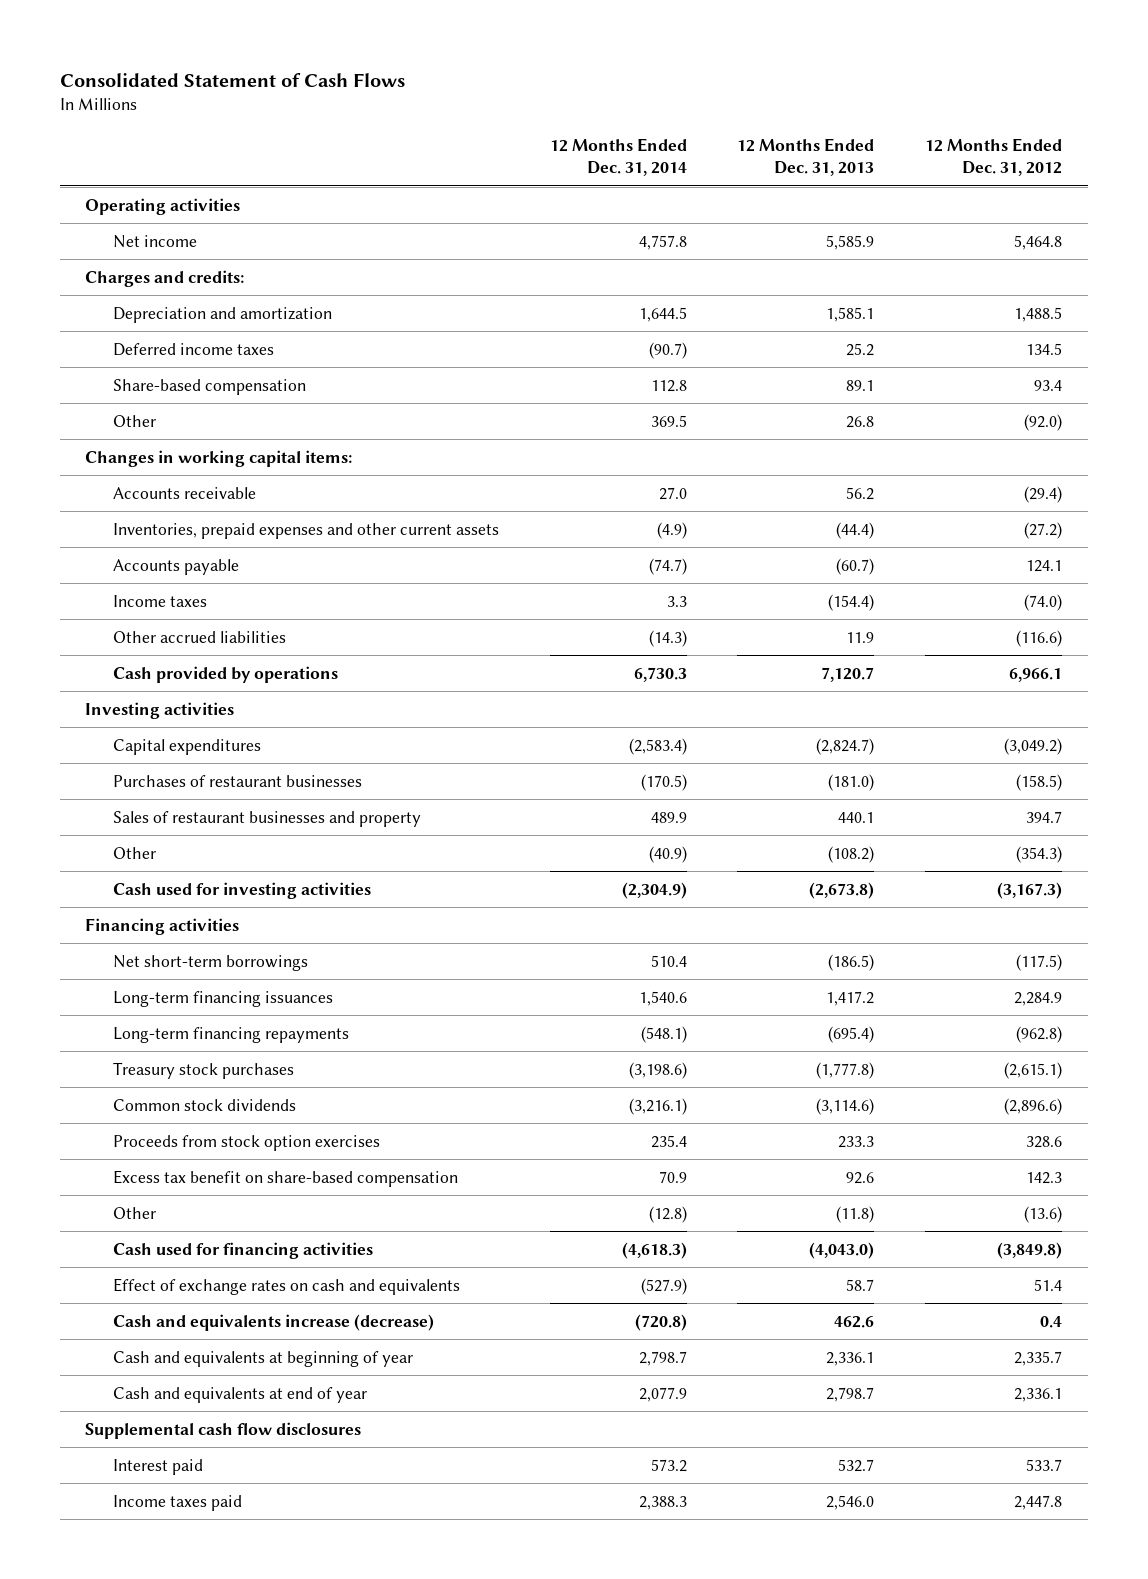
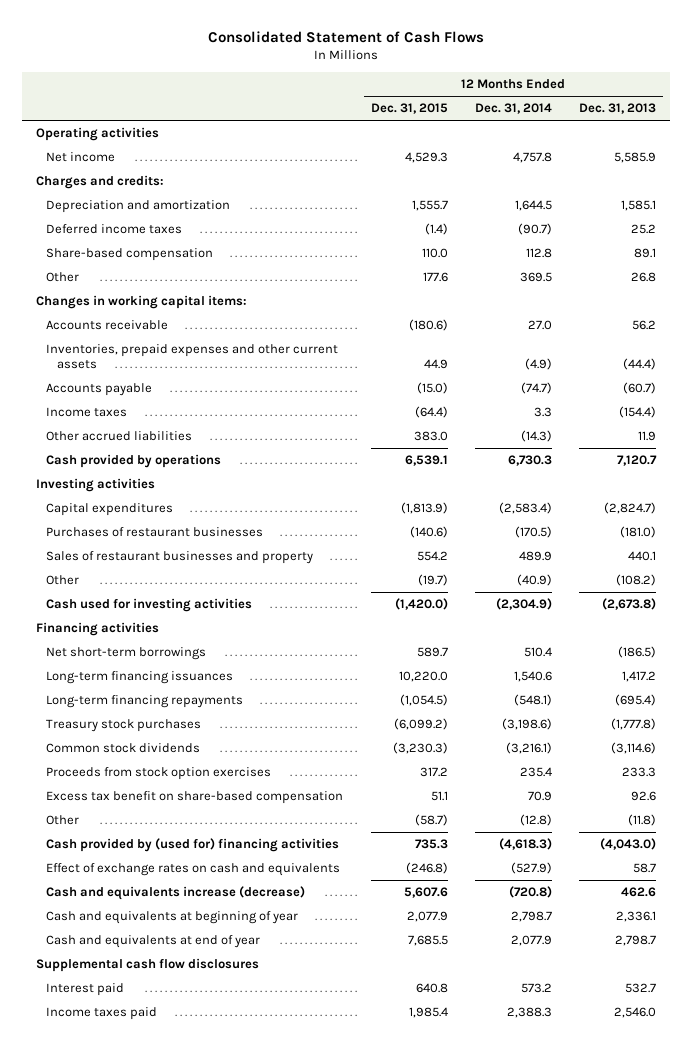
[925,138,1063,177] 12 Months Ended Dec. 31, 2012 -> none
none -> [370,103,448,115] Dec. 31, 2015
[112,1241,373,1259] Cash used for financing activities -> [46,838,340,853] Cash provided by (used for) financing activities

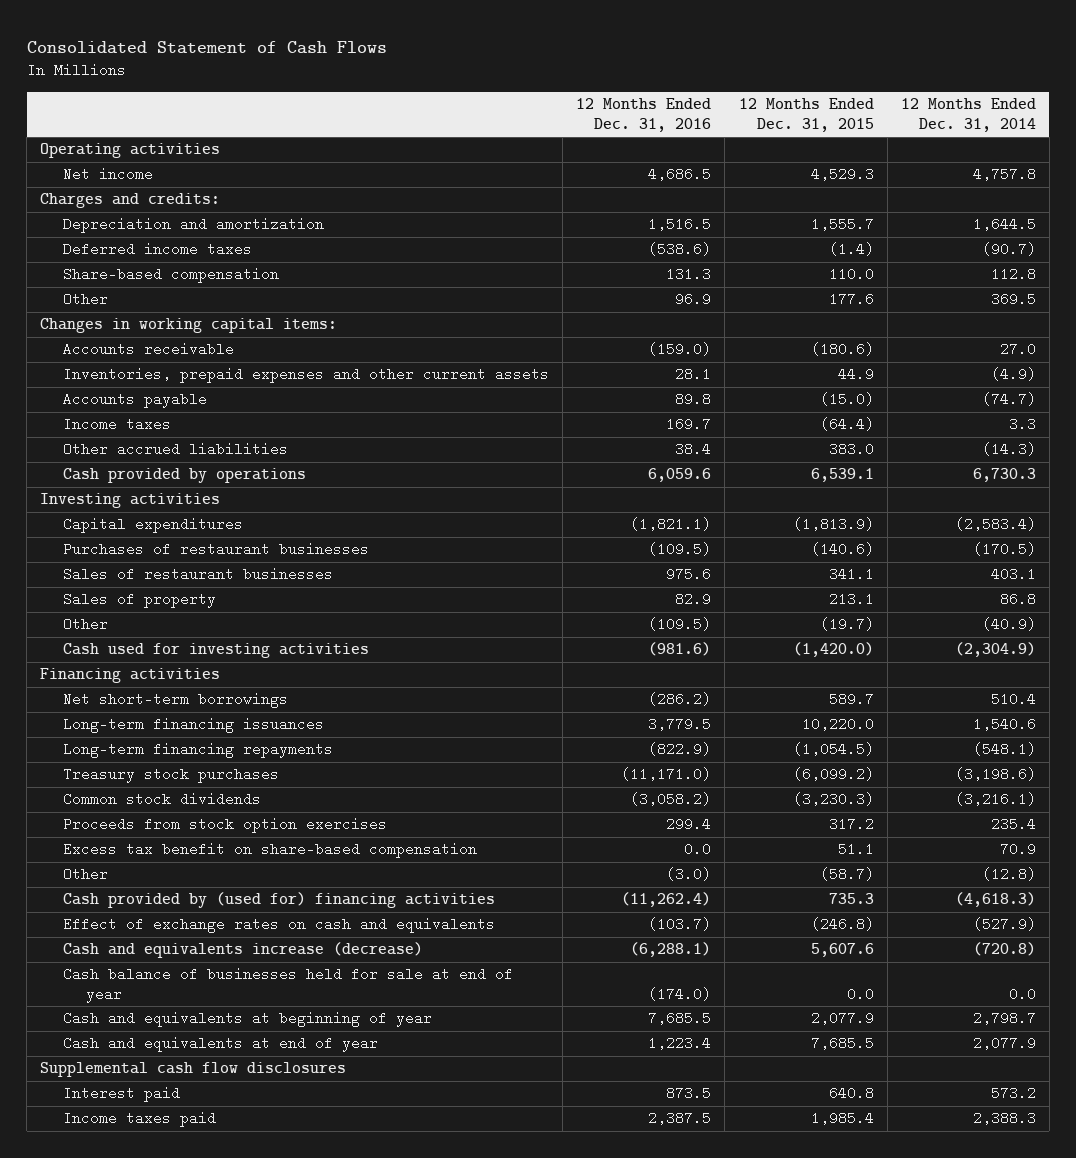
[578,103,656,115] Dec. 31, 2013 -> none
none -> [576,98,712,132] 12 Months Ended Dec. 31, 2016
[46,551,314,565] Sales of restaurant businesses and property -> [63,567,334,582] Sales of restaurant businesses
[416,551,448,562] 554.2 -> [828,567,874,582] 341.1
[518,551,552,562] 489.9 -> [990,567,1036,582] 403.1
none -> [63,592,217,609] Sales of property
none -> [63,967,514,1003] Cash balance of businesses held for sale at end of year

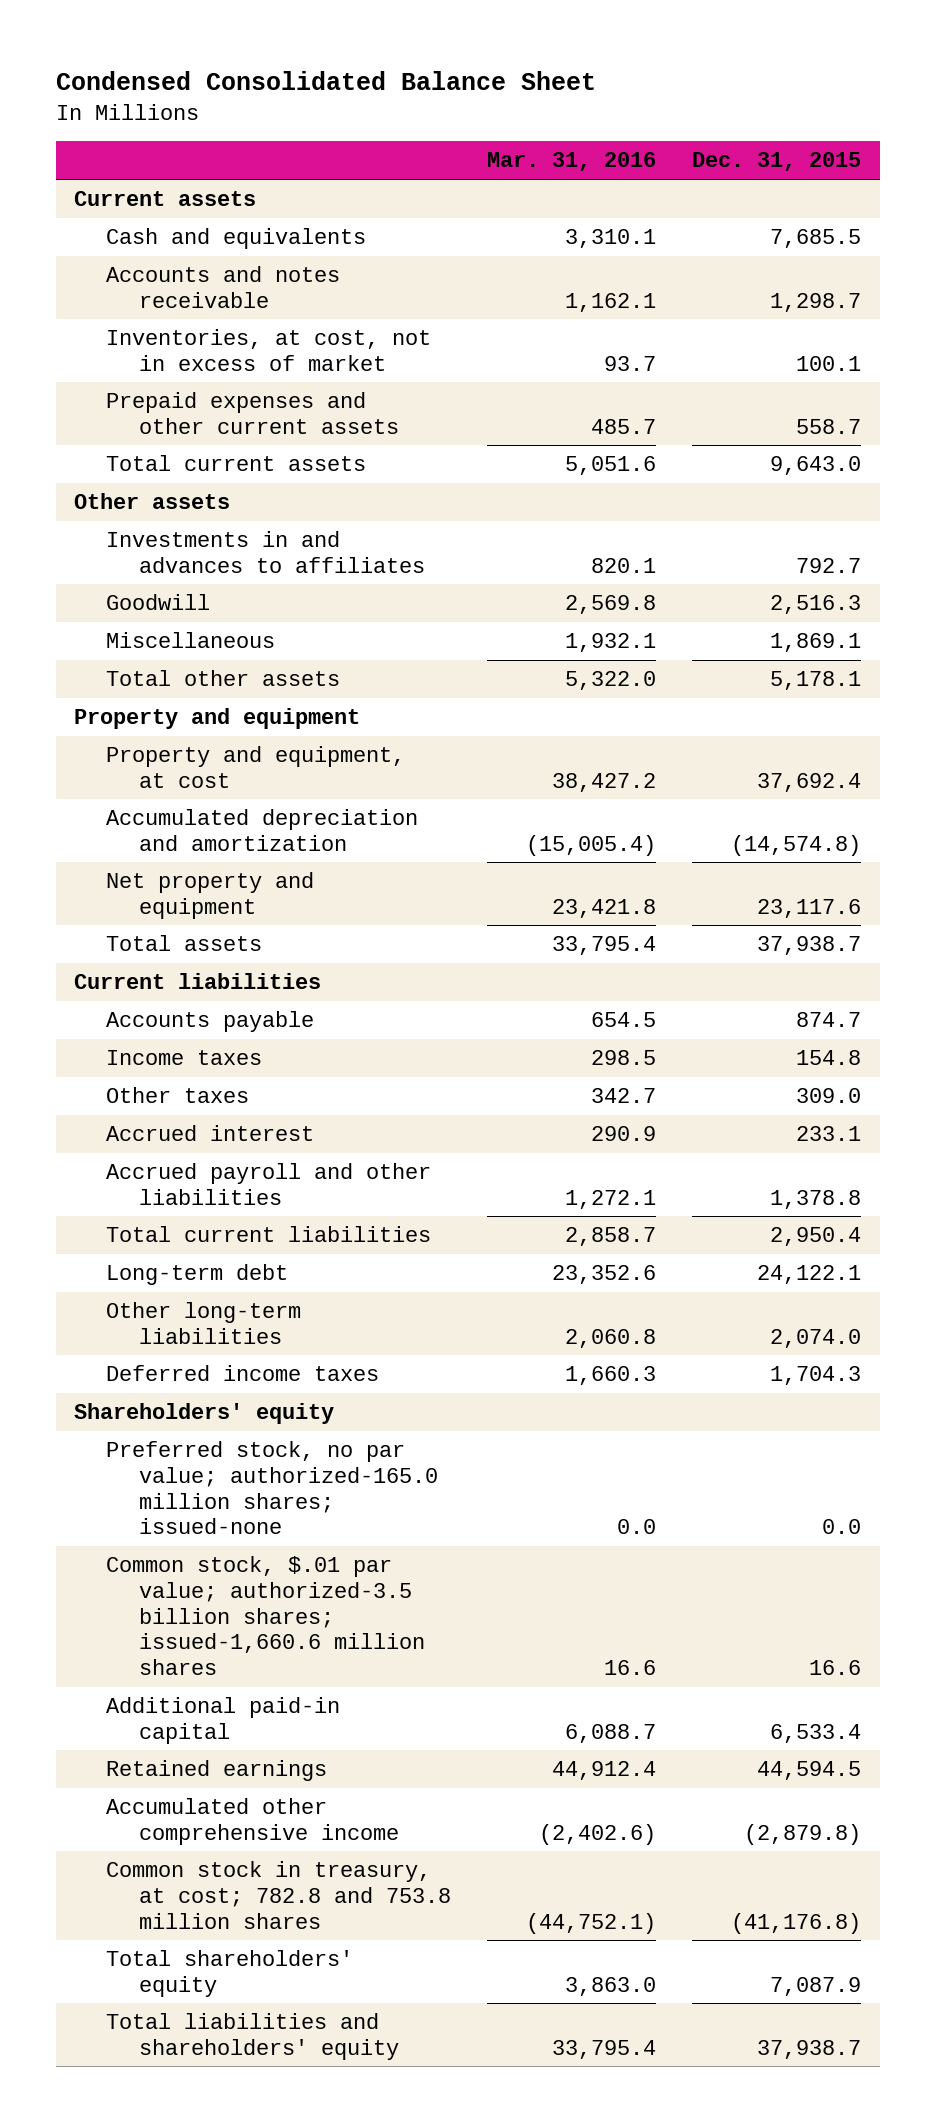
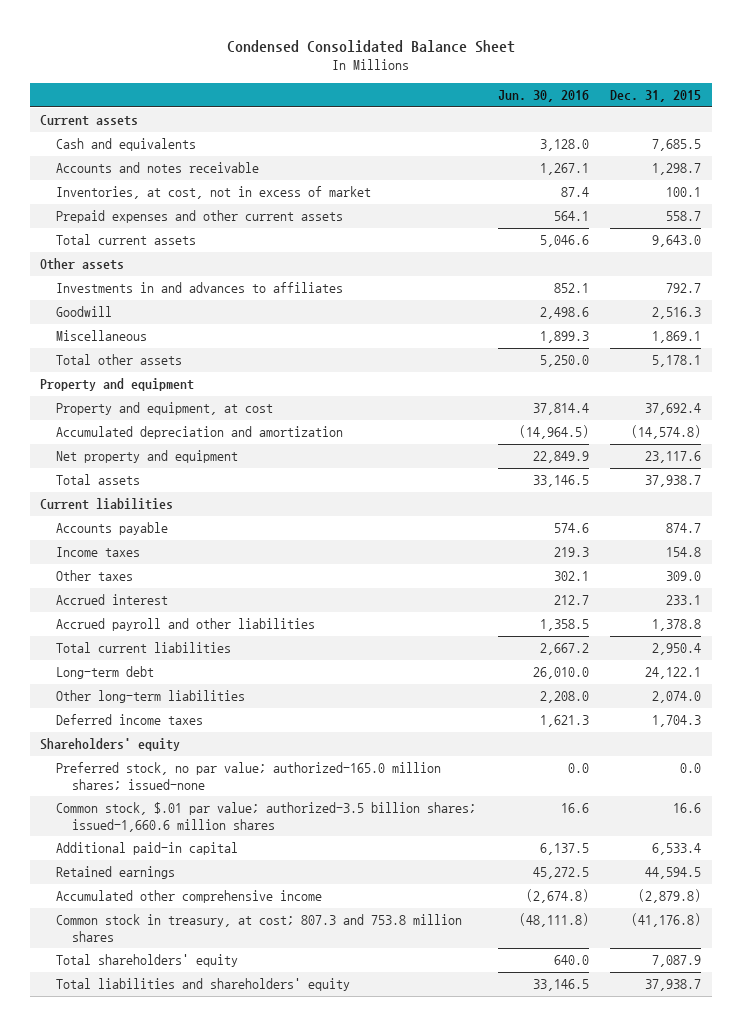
[487,152,657,172] Mar. 31, 2016 -> none
none -> [497,89,589,102] Jun. 30, 2016
[106,1861,451,1929] Common stock in treasury, at cost; 782.8 and 753.8 million shares -> [56,914,463,942] Common stock in treasury, at cost; 807.3 and 753.8 million shares

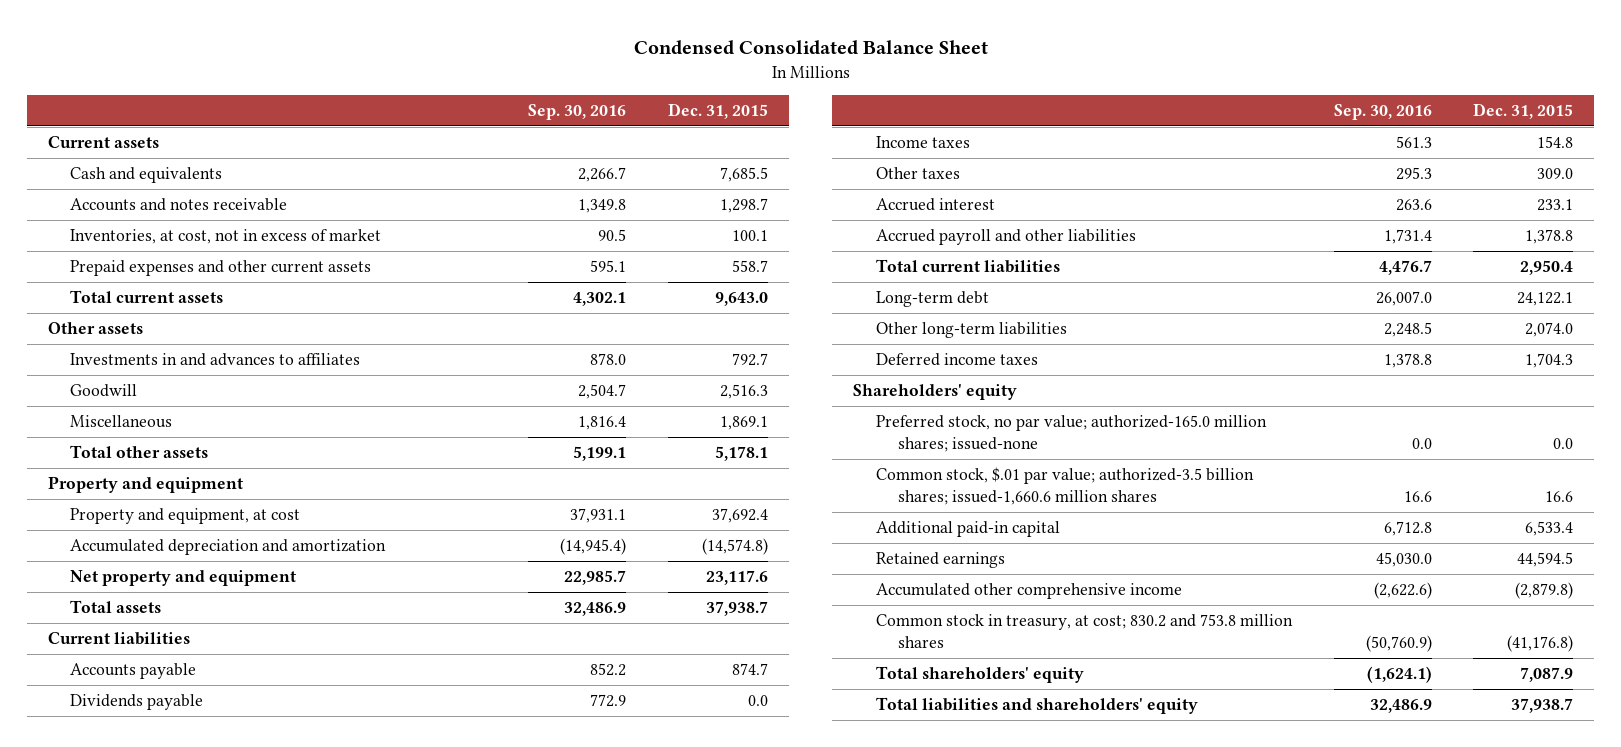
[497,89,589,102] Jun. 30, 2016 -> none
none -> [528,103,627,120] Sep. 30, 2016
none -> [70,693,204,710] Dividends payable
[56,914,463,942] Common stock in treasury, at cost; 807.3 and 753.8 million shares -> [875,613,1293,649] Common stock in treasury, at cost; 830.2 and 753.8 million shares

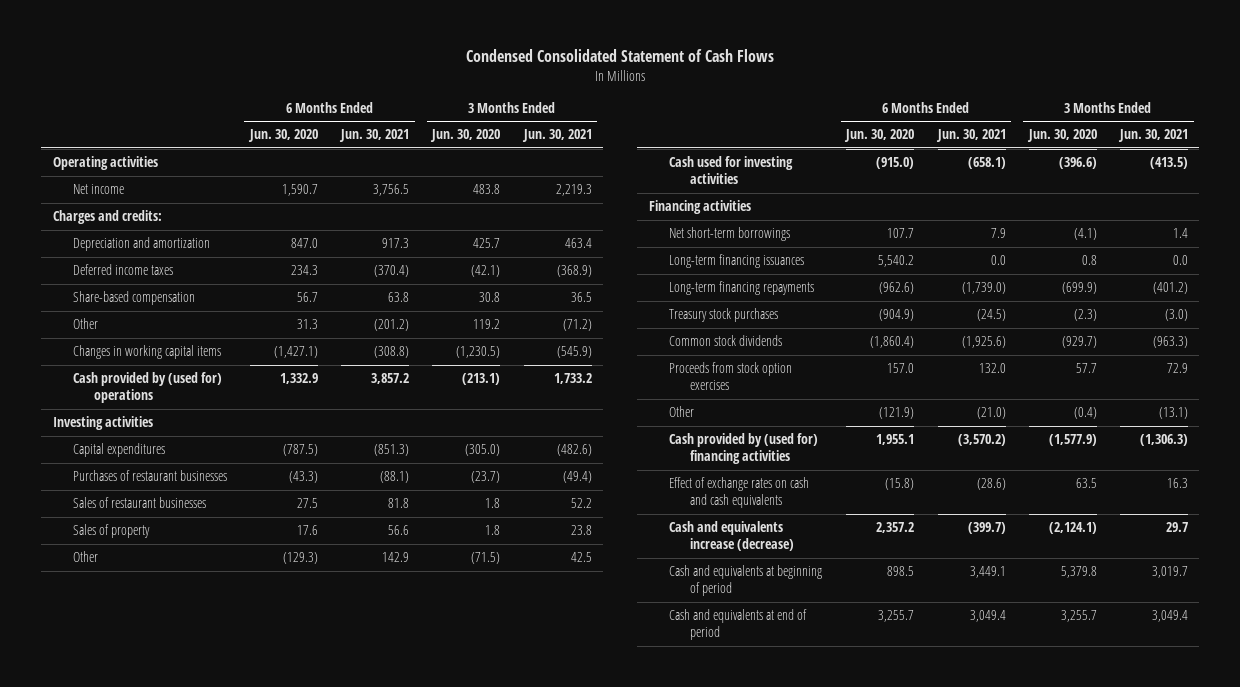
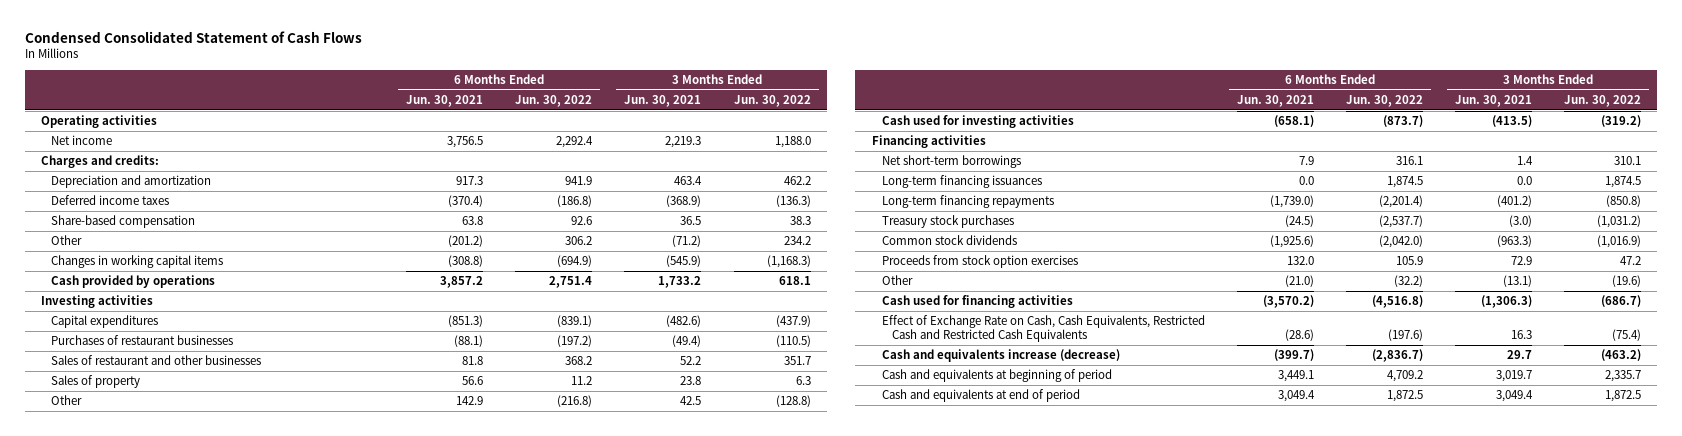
[248,129,319,143] Jun. 30, 2020 -> none
[430,129,501,143] Jun. 30, 2020 -> none
none -> [515,94,593,107] Jun. 30, 2022
none -> [733,94,811,107] Jun. 30, 2022
[73,372,223,404] Cash provided by (used for) operations -> [50,275,215,289] Cash provided by operations
[73,497,207,509] Sales of restaurant businesses -> [50,355,261,366] Sales of restaurant and other businesses
[669,433,819,465] Cash provided by (used for) financing activities -> [881,295,1073,309] Cash used for financing activities
[669,477,810,509] Effect of exchange rates on cash and cash equivalents -> [881,315,1205,343] Effect of Exchange Rate on Cash, Cash Equivalents, Restricted Cash and Restricted Cash Equivalents

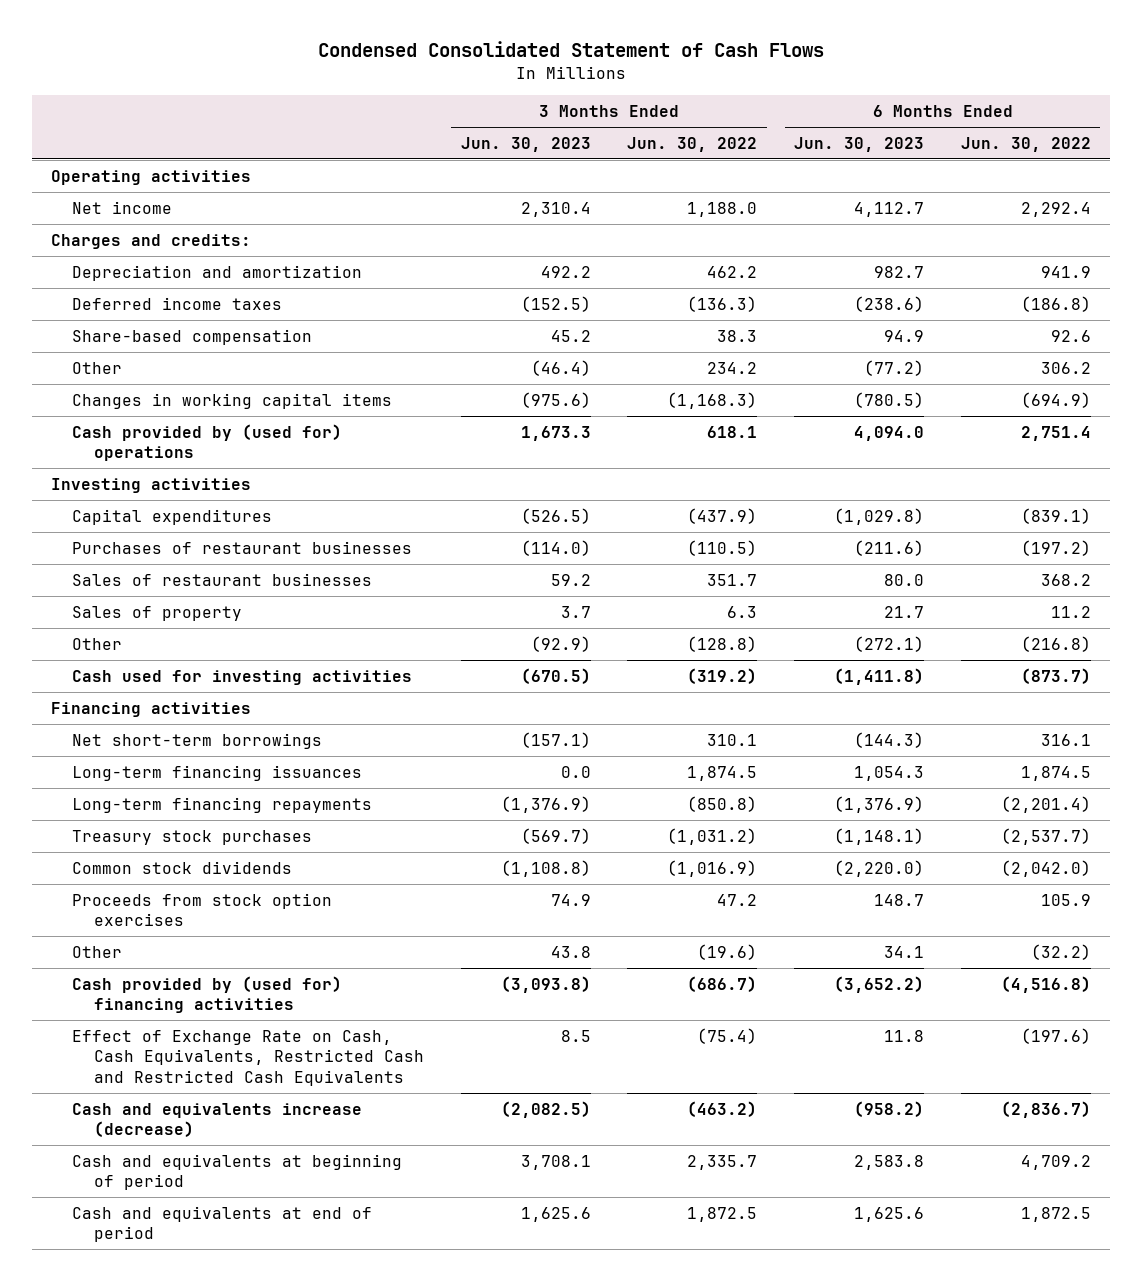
[405,94,483,107] Jun. 30, 2021 -> none
[624,94,702,107] Jun. 30, 2021 -> none
none -> [460,136,591,152] Jun. 30, 2023
none -> [794,136,925,152] Jun. 30, 2023
[50,275,215,289] Cash provided by operations -> [72,423,343,462] Cash provided by (used for) operations
[50,355,261,366] Sales of restaurant and other businesses -> [72,572,373,586] Sales of restaurant businesses
[881,295,1073,309] Cash used for financing activities -> [72,975,343,1014] Cash provided by (used for) financing activities

